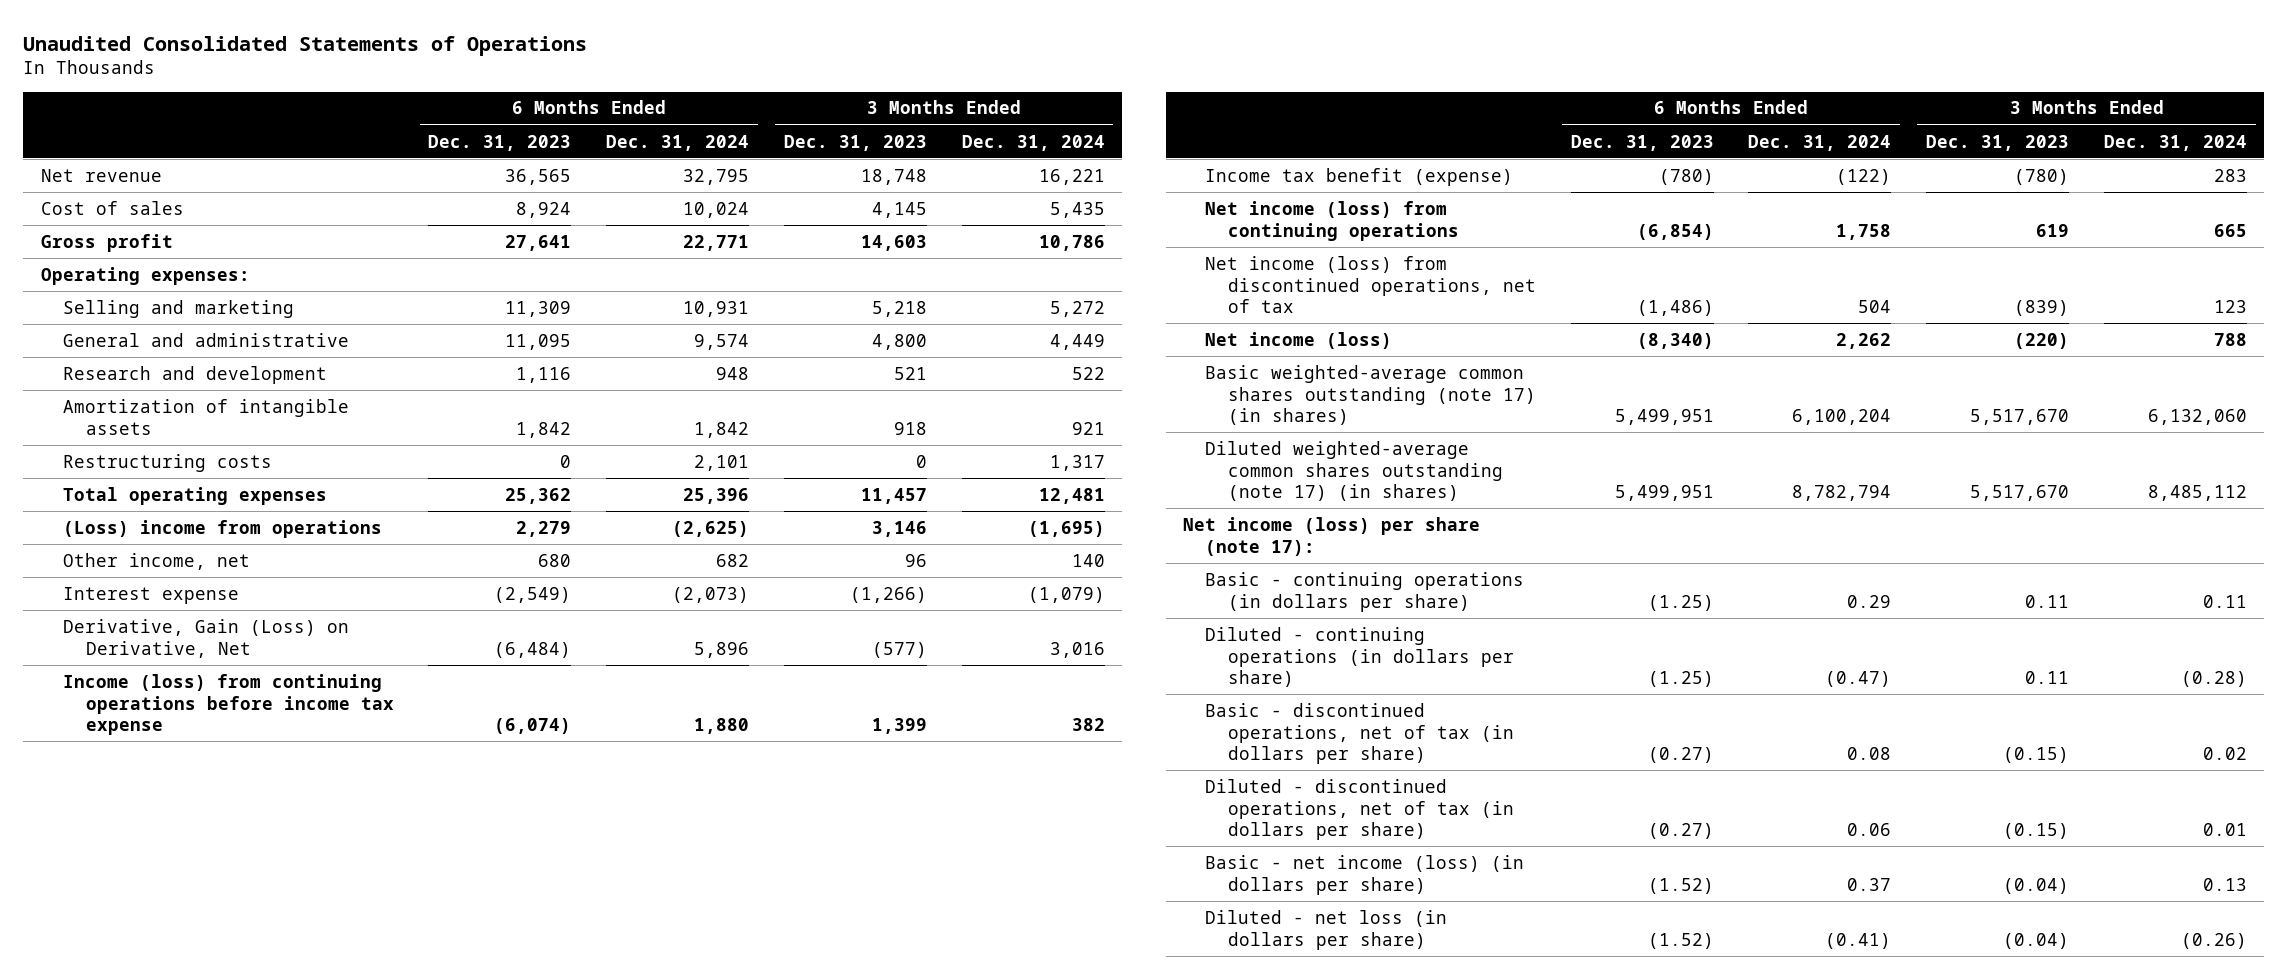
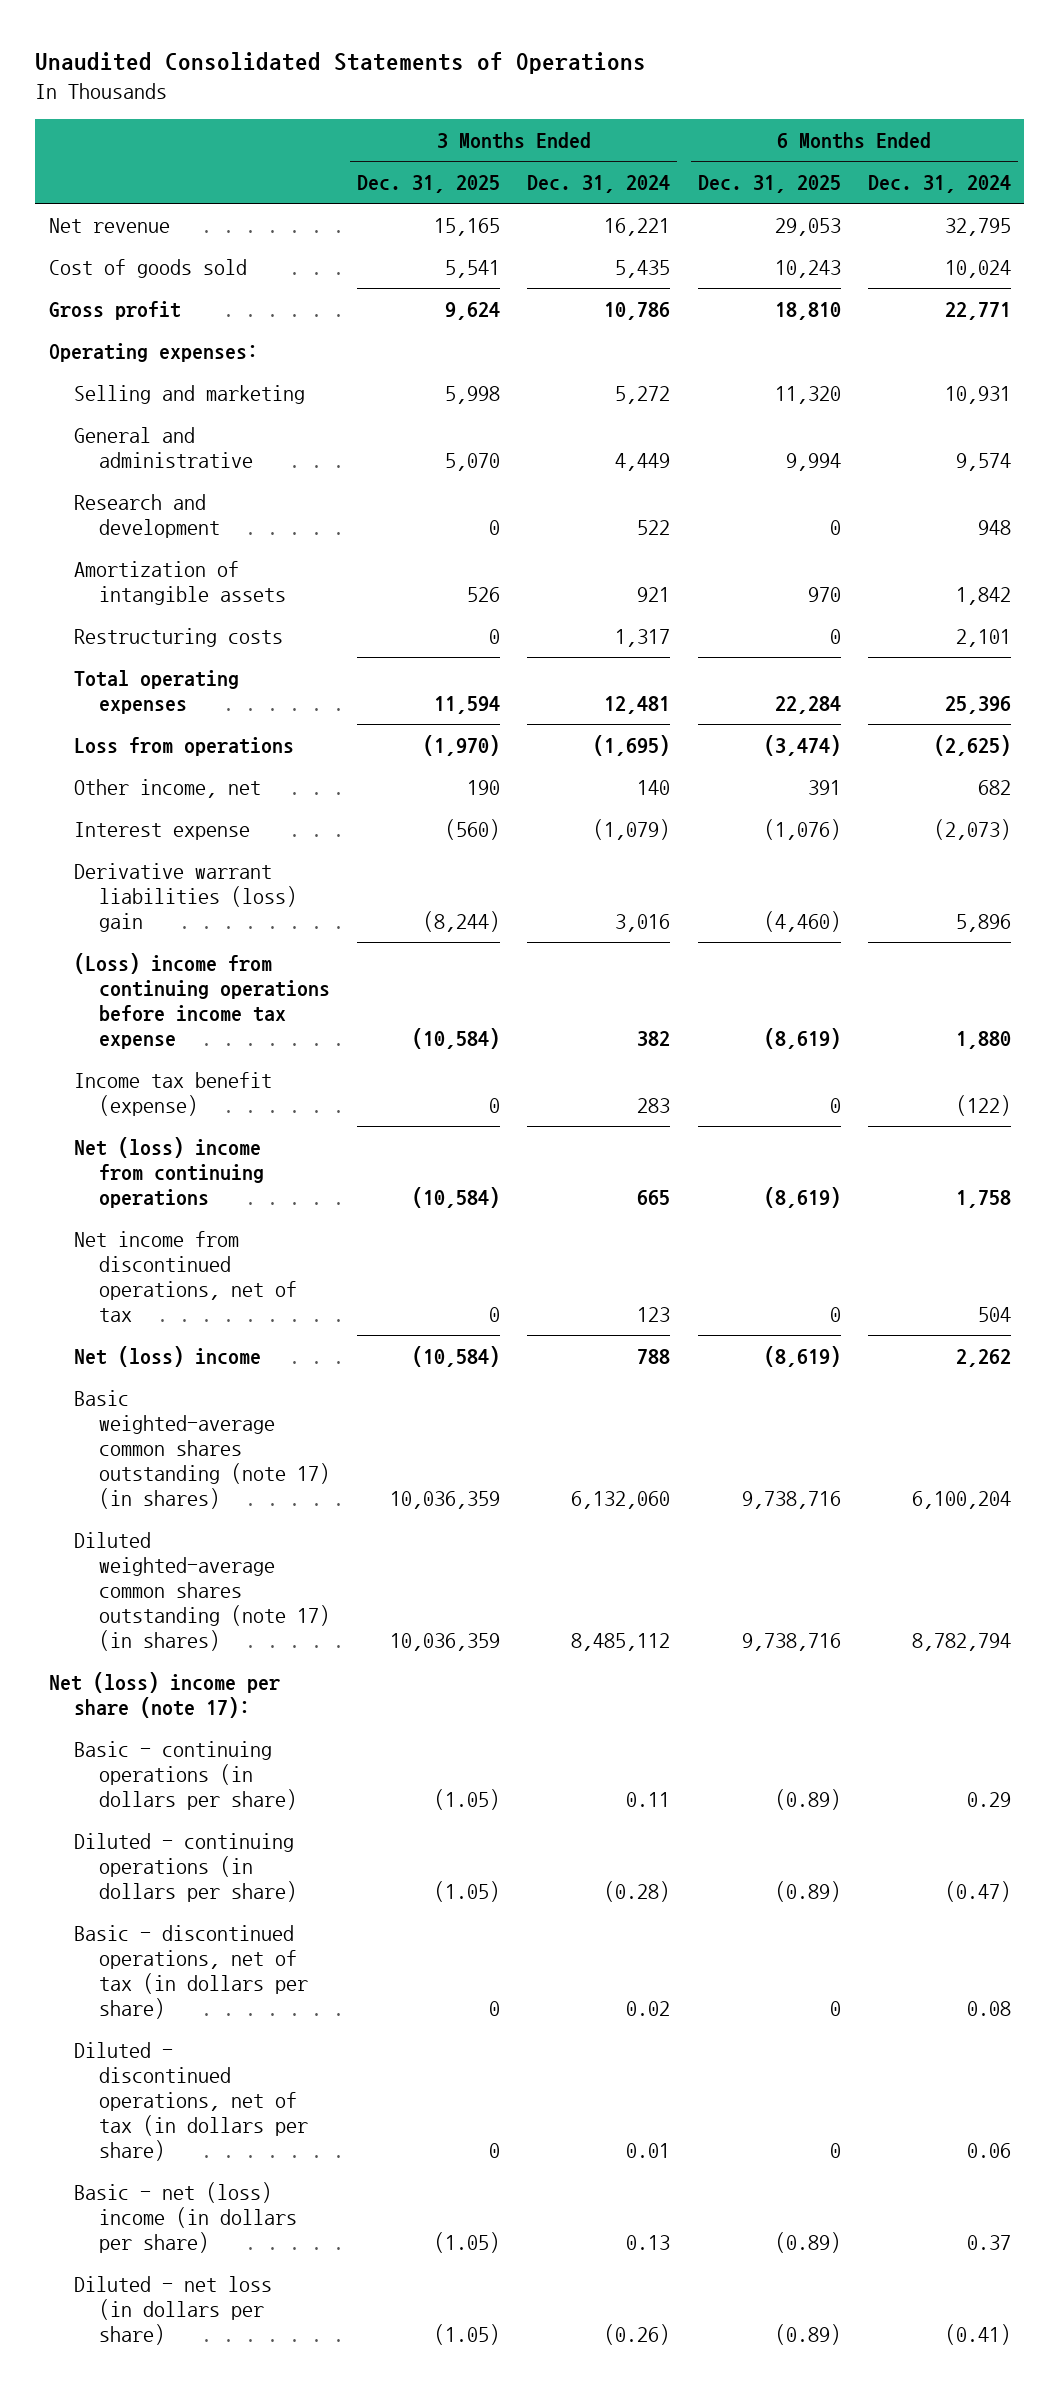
[428,134,572,151] Dec. 31, 2023 -> none
[783,134,927,151] Dec. 31, 2023 -> none
none -> [357,175,501,194] Dec. 31, 2025
none -> [697,175,841,194] Dec. 31, 2025
[40,200,184,215] Cost of sales -> [49,258,248,278] Cost of goods sold
[63,519,383,538] (Loss) income from operations -> [74,736,295,756] Loss from operations
[63,618,350,658] Derivative, Gain (Loss) on Derivative, Net -> [74,862,298,932] Derivative warrant liabilities (loss) gain
[63,673,394,736] Income (loss) from continuing operations before income tax expense -> [74,952,331,1050] (Loss) income from continuing operations before income tax expense
[1205,200,1459,241] Net income (loss) from continuing operations -> [74,1136,265,1208] Net (loss) income from continuing operations
[1205,255,1536,314] Net income (loss) from discontinued operations, net of tax -> [74,1230,298,1323] Net income from discontinued operations, net of tax
[1205,331,1393,349] Net income (loss) -> [74,1345,262,1367] Net (loss) income
[1183,516,1481,556] Net income (loss) per share (note 17): -> [49,1671,281,1718] Net (loss) income per share (note 17):
[1205,854,1525,895] Basic - net income (loss) (in dollars per share) -> [74,2181,298,2253] Basic - net (loss) income (in dollars per share)

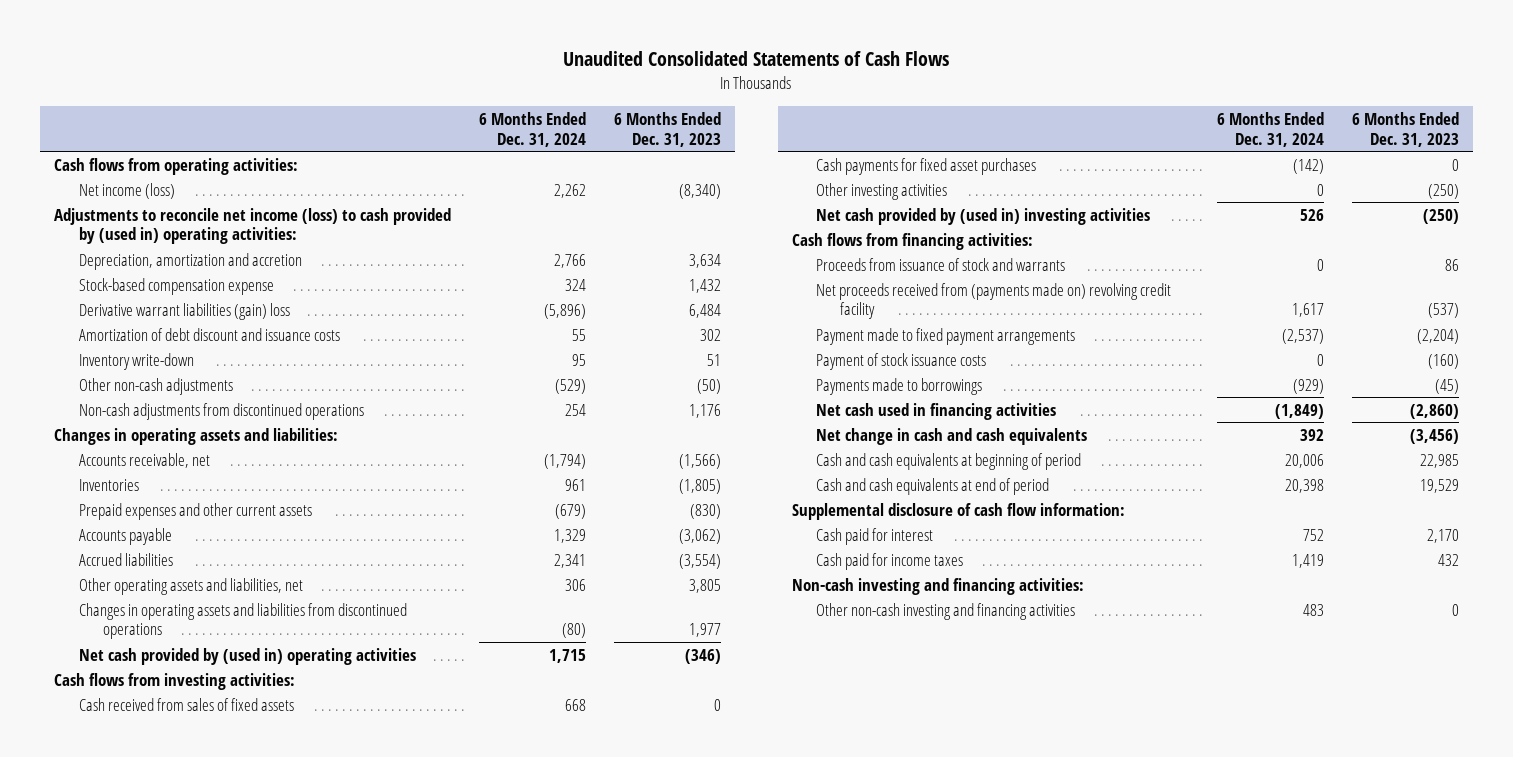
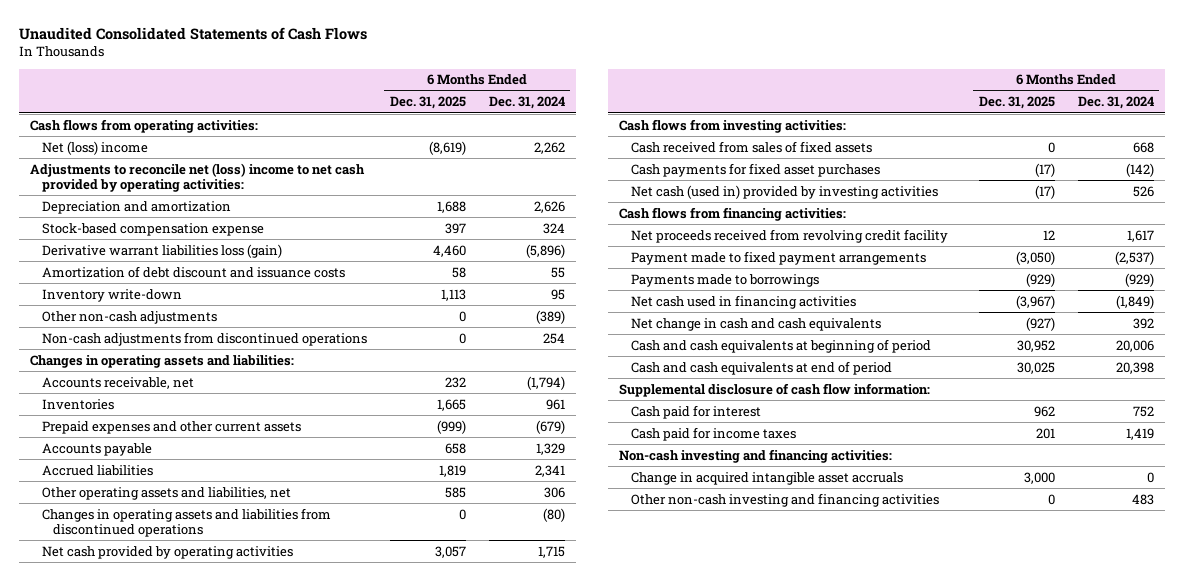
[614,111,722,147] 6 Months Ended Dec. 31, 2023 -> none
none -> [389,96,466,110] Dec. 31, 2025
[78,182,175,199] Net income (loss) -> [41,140,148,155] Net (loss) income
[54,207,452,245] Adjustments to reconcile net income (loss) to cash provided by (used in) operating activities: -> [30,162,366,192] Adjustments to reconcile net (loss) income to net cash provided by operating activities:
[78,252,302,270] Depreciation, amortization and accretion -> [41,200,231,214] Depreciation and amortization
[554,253,587,268] 2,766 -> [533,200,565,213] 2,626
[78,302,290,320] Derivative warrant liabilities (gain) loss -> [41,243,282,258] Derivative warrant liabilities loss (gain)
[555,378,587,394] (529) -> [535,309,565,324] (389)
[78,647,416,665] Net cash provided by (used in) operating activities -> [41,545,293,559] Net cash provided by operating activities
[815,182,947,200] Other investing activities -> none
[815,207,1150,225] Net cash provided by (used in) investing activities -> [630,184,938,199] Net cash (used in) provided by investing activities
[815,257,1065,271] Proceeds from issuance of stock and warrants -> none
[815,282,1171,320] Net proceeds received from (payments made on) revolving credit facility -> [630,228,948,243] Net proceeds received from revolving credit facility
[815,352,986,370] Payment of stock issuance costs -> none
none -> [630,471,903,485] Change in acquired intangible asset accruals

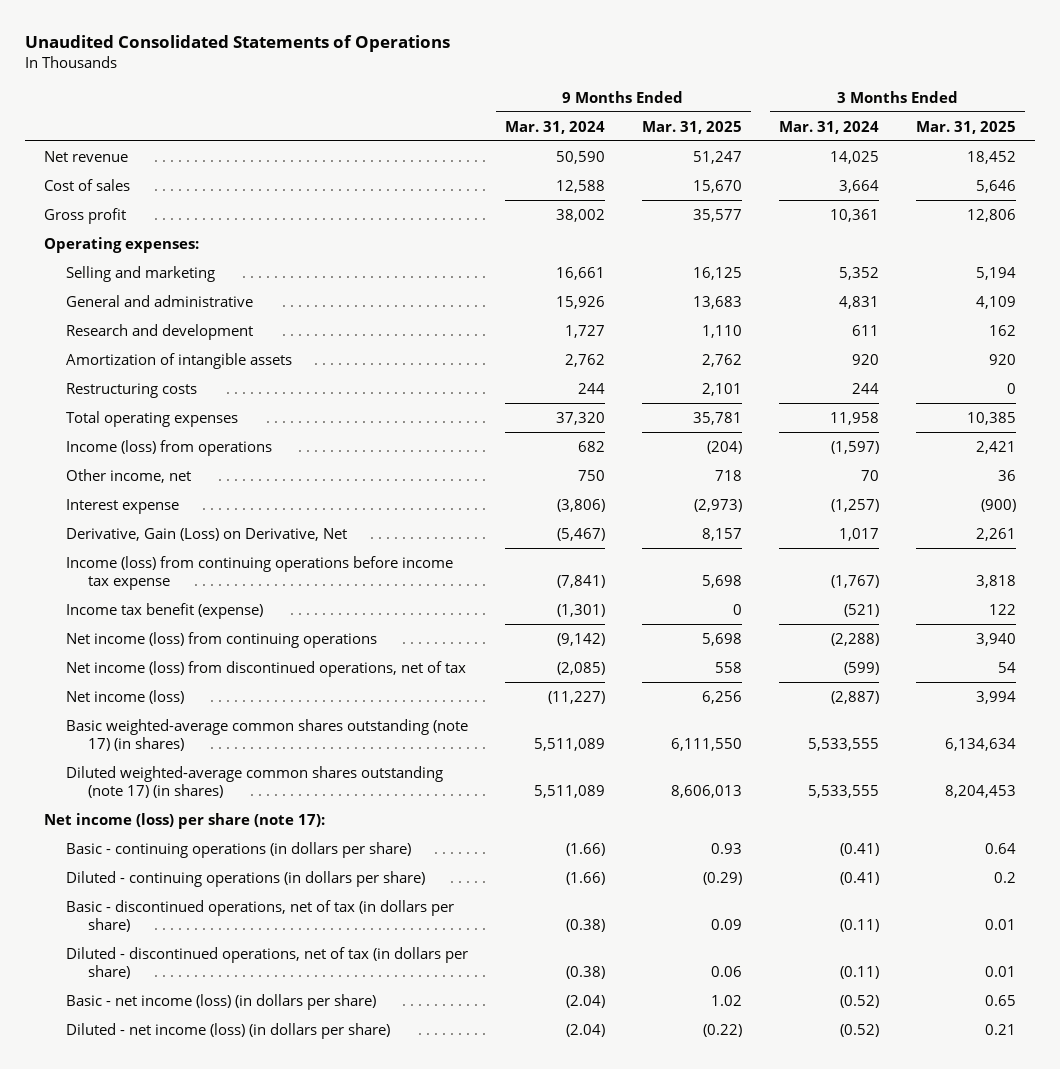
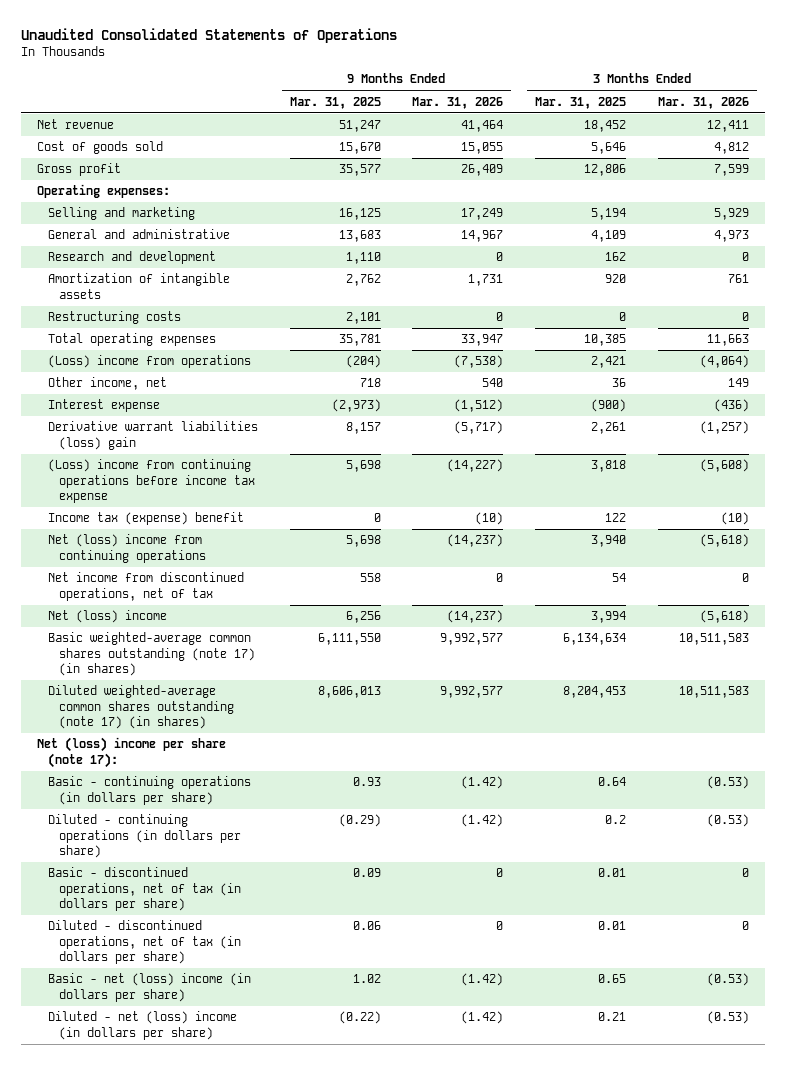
[504,120,605,134] Mar. 31, 2024 -> none
[779,120,880,134] Mar. 31, 2024 -> none
none -> [412,96,504,109] Mar. 31, 2026
none -> [658,96,750,109] Mar. 31, 2026
[43,178,130,191] Cost of sales -> [36,141,163,155] Cost of goods sold
[65,439,272,456] Income (loss) from operations -> [47,355,251,369] (Loss) income from operations
[65,527,347,541] Derivative, Gain (Loss) on Derivative, Net -> [47,421,258,450] Derivative warrant liabilities (loss) gain
[65,555,453,590] Income (loss) from continuing operations before income tax expense -> [47,459,255,504] (Loss) income from continuing operations before income tax expense
[65,602,263,619] Income tax benefit (expense) -> [47,512,244,526] Income tax (expense) benefit
[65,631,377,648] Net income (loss) from continuing operations -> [47,534,206,563] Net (loss) income from continuing operations
[65,660,466,677] Net income (loss) from discontinued operations, net of tax -> [47,572,244,601] Net income from discontinued operations, net of tax
[65,689,184,704] Net income (loss) -> [47,610,167,624] Net (loss) income
[43,812,325,829] Net income (loss) per share (note 17): -> [36,737,226,768] Net (loss) income per share (note 17):
[65,993,376,1010] Basic - net income (loss) (in dollars per share) -> [47,973,251,1002] Basic - net (loss) income (in dollars per share)
[65,1022,390,1039] Diluted - net income (loss) (in dollars per share) -> [47,1011,237,1040] Diluted - net (loss) income (in dollars per share)

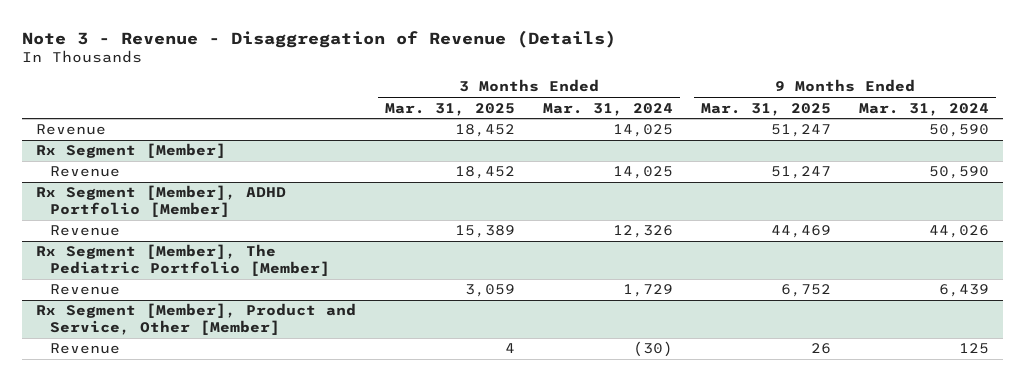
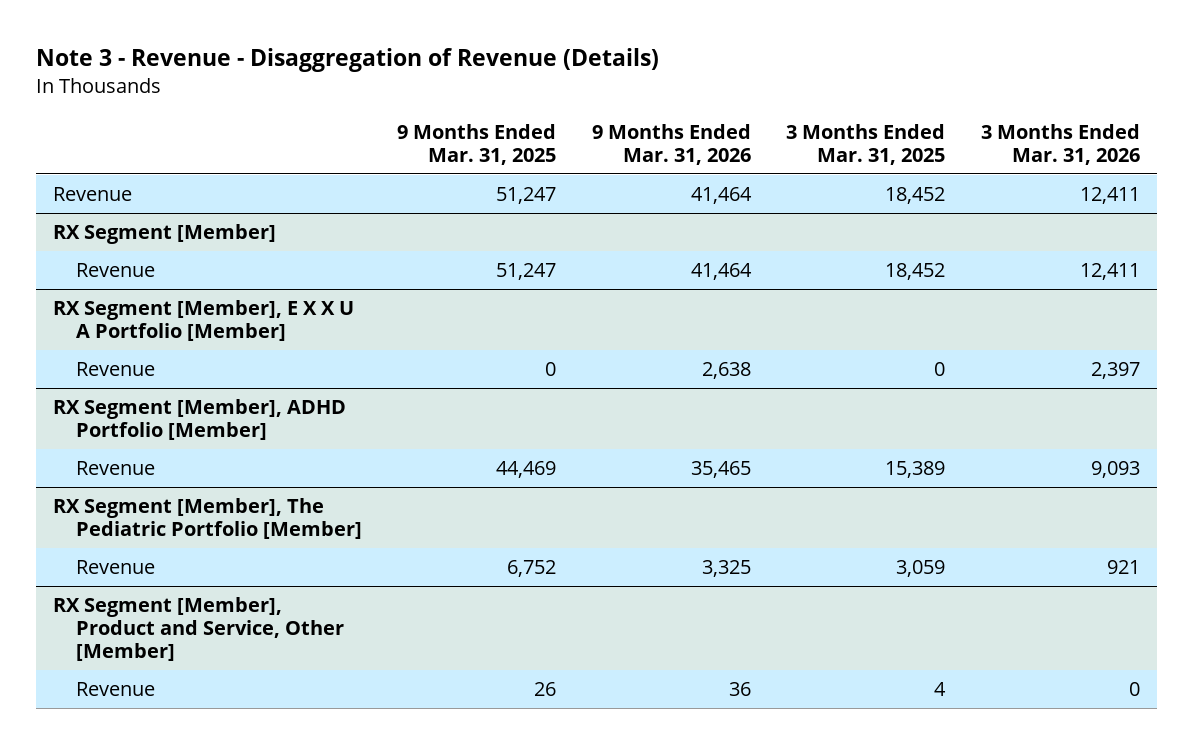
[542,102,673,116] Mar. 31, 2024 -> none
[859,102,990,116] Mar. 31, 2024 -> none
none -> [591,123,751,165] 9 Months Ended Mar. 31, 2026
none -> [980,123,1140,165] 3 Months Ended Mar. 31, 2026
[36,143,227,159] Rx Segment [Member] -> [53,224,277,245] RX Segment [Member]
none -> [53,300,355,342] RX Segment [Member], E X X U A Portfolio [Member]
none -> [75,362,155,377] Revenue
[36,185,287,218] Rx Segment [Member], ADHD Portfolio [Member] -> [53,399,347,441] RX Segment [Member], ADHD Portfolio [Member]
[36,244,330,277] Rx Segment [Member], The Pediatric Portfolio [Member] -> [53,498,362,540] RX Segment [Member], The Pediatric Portfolio [Member]
[36,303,357,336] Rx Segment [Member], Product and Service, Other [Member] -> [53,597,344,662] RX Segment [Member], Product and Service, Other [Member]

